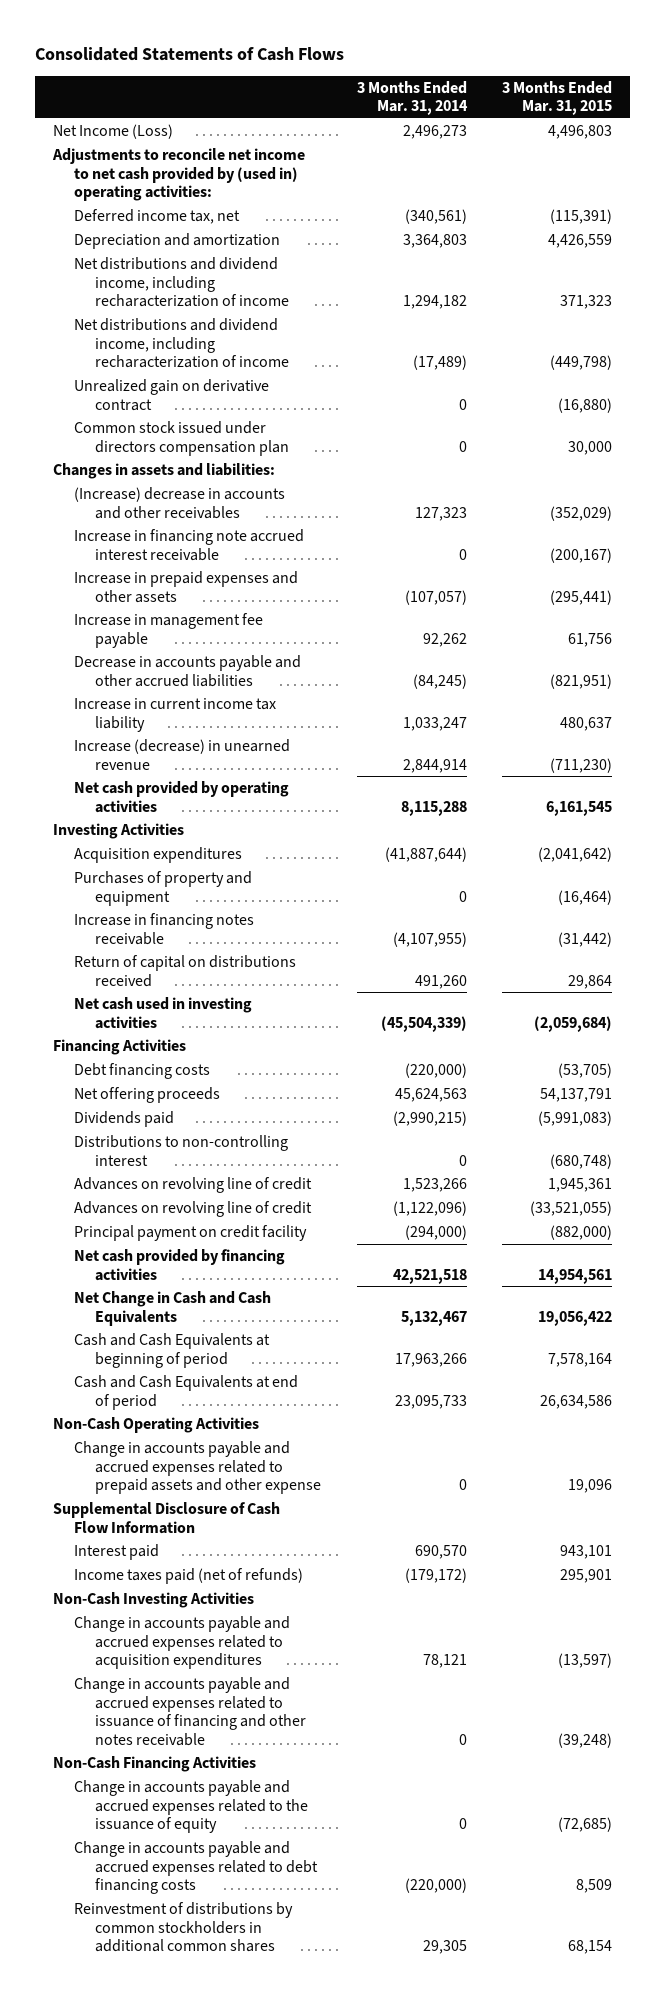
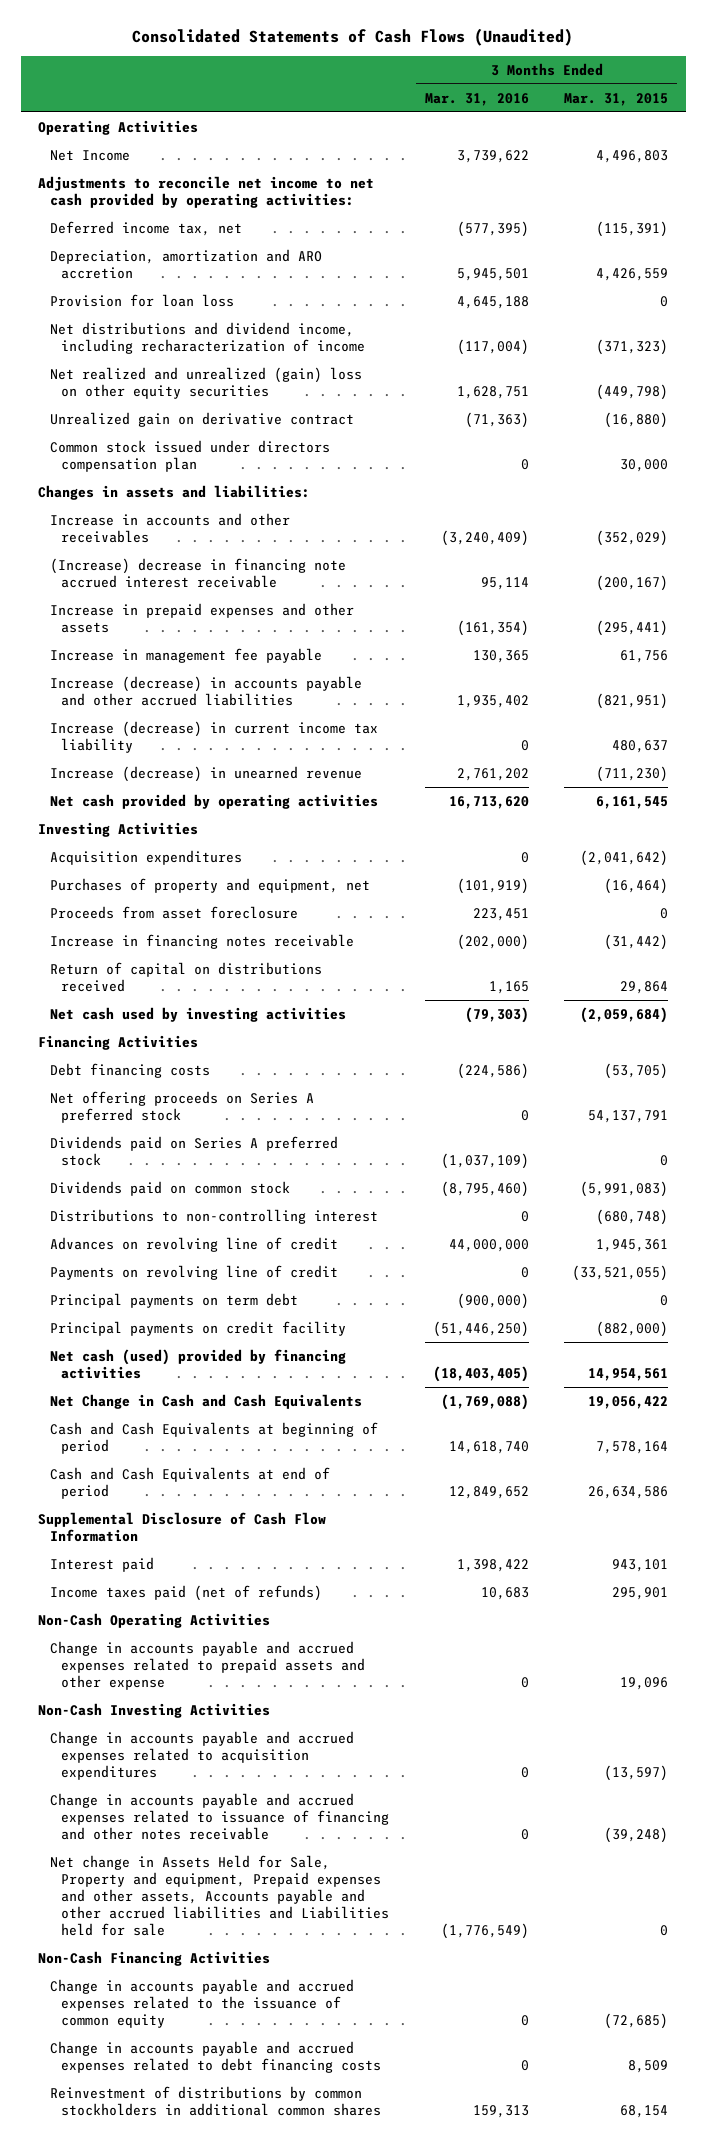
[35,46,345,61] Consolidated Statements of Cash Flows -> [132,28,574,47] Consolidated Statements of Cash Flows (Unaudited)
[356,80,468,116] 3 Months Ended Mar. 31, 2014 -> none
none -> [424,92,529,106] Mar. 31, 2016
none -> [38,119,199,135] Operating Activities
[53,124,174,140] Net Income (Loss) -> [49,149,130,161] Net Income
[52,148,306,202] Adjustments to reconcile net income to net cash provided by (used in) operating activities: -> [38,175,375,208] Adjustments to reconcile net income to net cash provided by operating activities:
[74,233,281,250] Depreciation and amortization -> [49,248,322,279] Depreciation, amortization and ARO accretion
none -> [49,293,234,307] Provision for loan loss
[560,295,613,310] 371,323 -> [596,338,669,355] (371,323)
[74,318,290,369] Net distributions and dividend income, including recharacterization of income -> [49,366,362,399] Net realized and unrealized (gain) loss on other equity securities
[74,487,286,519] (Increase) decrease in accounts and other receivables -> [49,512,290,543] Increase in accounts and other receivables
[74,529,305,561] Increase in financing note accrued interest receivable -> [49,557,346,588] (Increase) decrease in financing note accrued interest receivable
[74,655,302,687] Decrease in accounts payable and other accrued liabilities -> [49,675,362,706] Increase (decrease) in accounts payable and other accrued liabilities
[74,698,277,732] Increase in current income tax liability -> [49,720,378,753] Increase (decrease) in current income tax liability
[74,871,253,906] Purchases of property and equipment -> [49,877,370,893] Purchases of property and equipment, net
none -> [49,905,298,919] Proceeds from asset foreclosure
[74,997,253,1029] Net cash used in investing activities -> [49,1006,346,1022] Net cash used by investing activities
[74,1087,221,1104] Net offering proceeds -> [49,1090,314,1123] Net offering proceeds on Series A preferred stock
none -> [49,1135,338,1166] Dividends paid on Series A preferred stock
[74,1111,175,1128] Dividends paid -> [49,1180,290,1196] Dividends paid on common stock
[74,1201,313,1218] Advances on revolving line of credit -> [49,1264,338,1280] Payments on revolving line of credit
[74,1225,308,1242] Principal payment on credit facility -> [49,1292,298,1308] Principal payments on term debt
[550,1225,613,1241] (882,000) -> [660,1294,669,1306] 0
none -> [49,1320,346,1336] Principal payments on credit facility
[74,1249,286,1281] Net cash provided by financing activities -> [49,1348,346,1379] Net cash (used) provided by financing activities
[53,1417,260,1434] Non-Cash Operating Activities -> [38,1612,271,1628] Non-Cash Operating Activities
[74,1441,322,1495] Change in accounts payable and accrued expenses related to prepaid assets and other expense -> [49,1640,366,1691] Change in accounts payable and accrued expenses related to prepaid assets and other expense
none -> [49,1854,390,1937] Net change in Assets Held for Sale, Property and equipment, Prepaid expenses and other assets, Accounts payable and other accrued liabilities and Liabilities held for sale
[74,1780,309,1834] Change in accounts payable and accrued expenses related to the issuance of equity -> [49,1978,354,2029] Change in accounts payable and accrued expenses related to the issuance of common equity

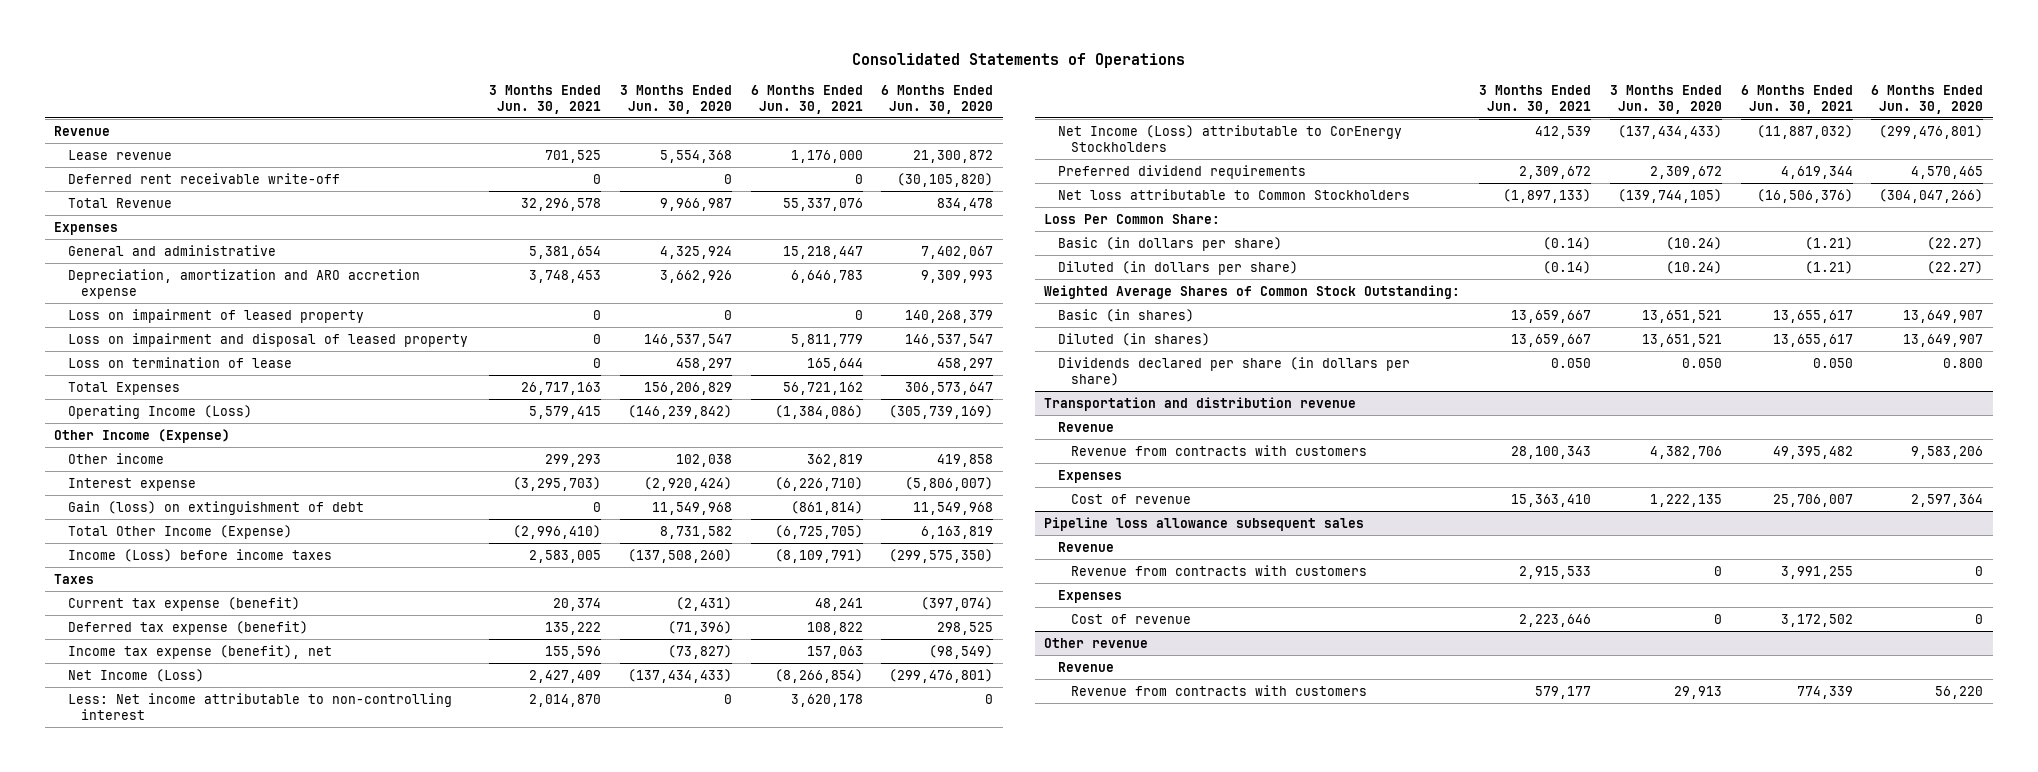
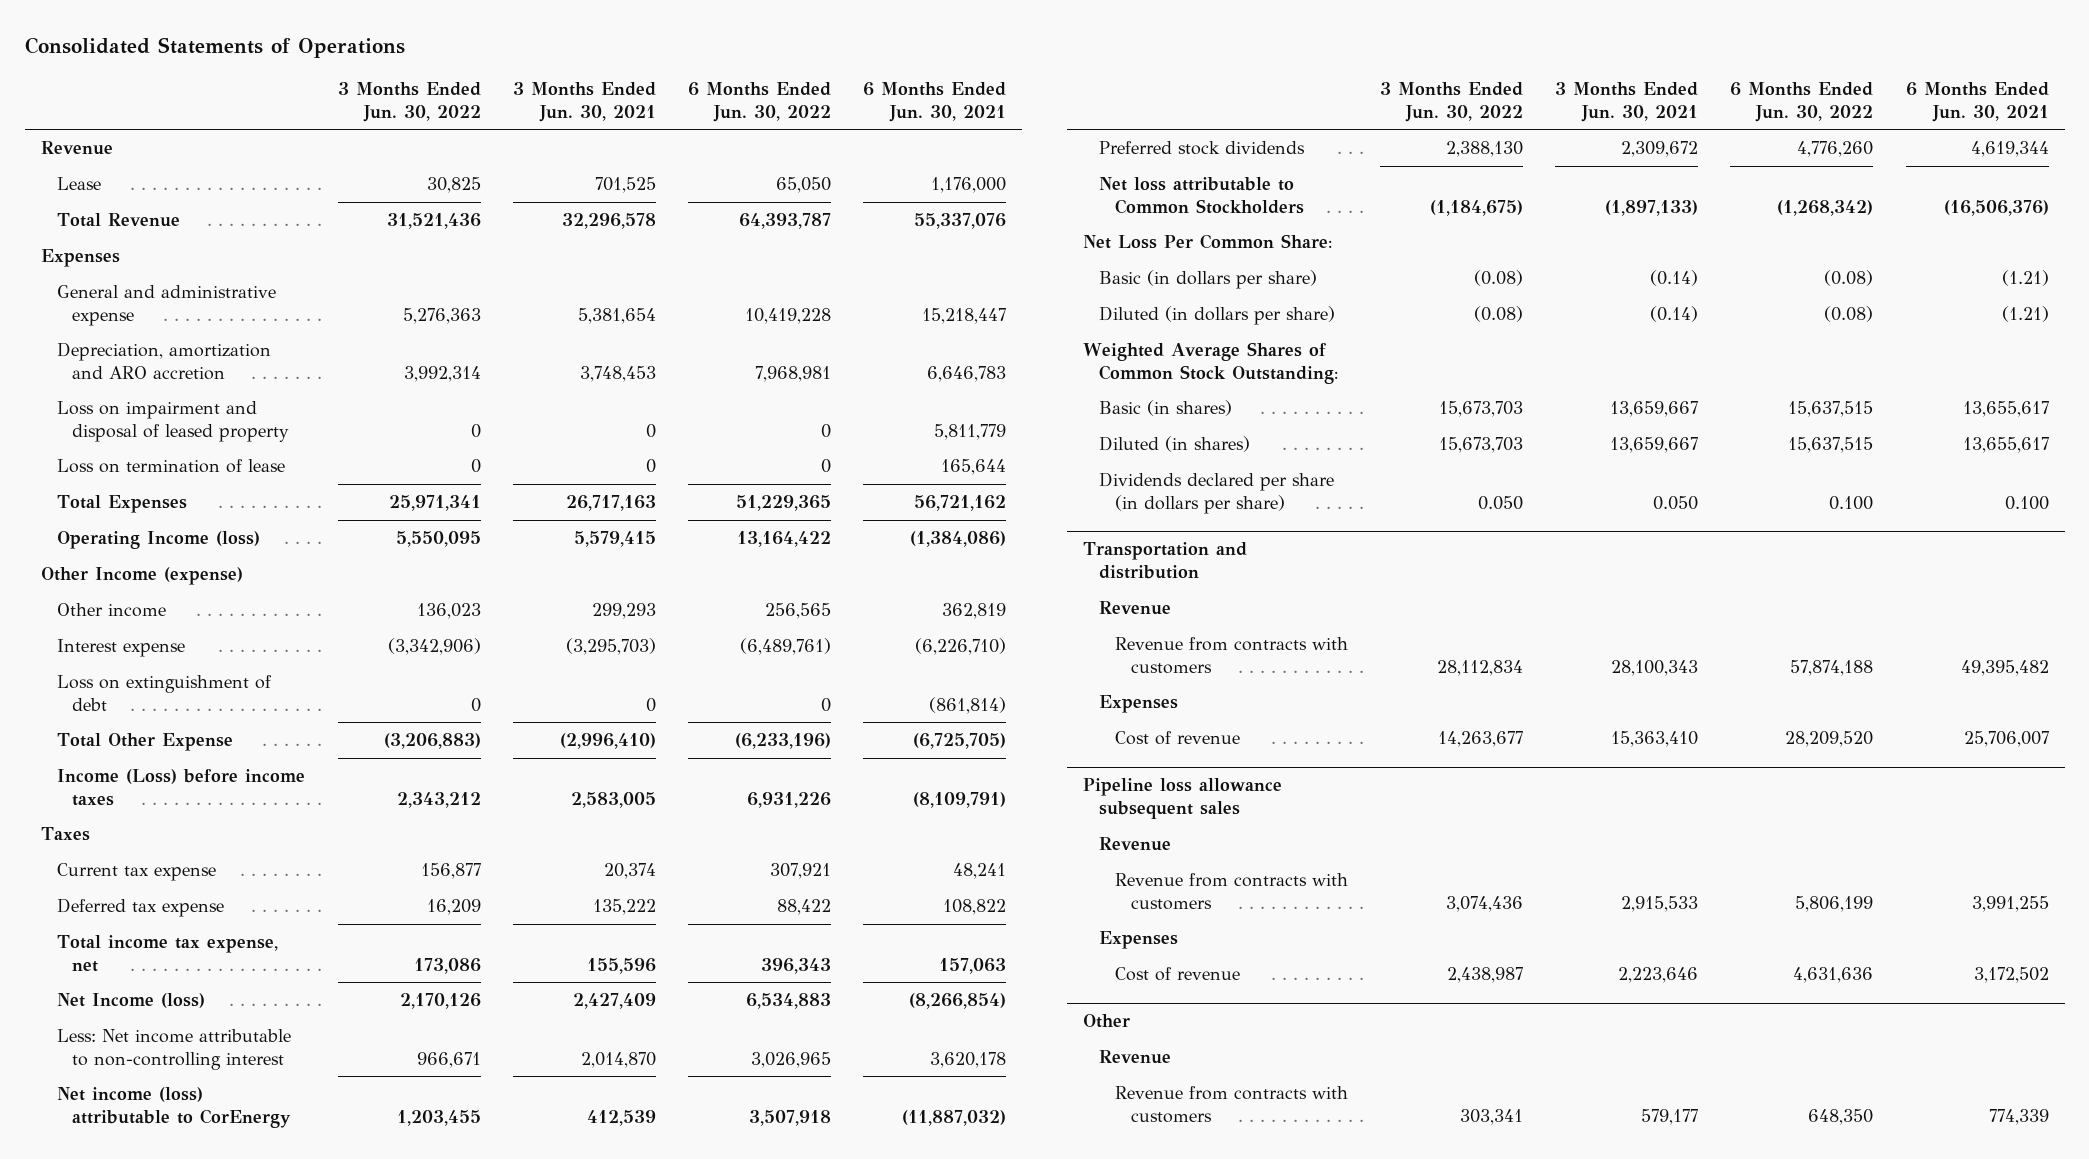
[619,84,732,114] 3 Months Ended Jun. 30, 2020 -> none
[881,84,994,114] 6 Months Ended Jun. 30, 2020 -> none
none -> [337,82,481,122] 3 Months Ended Jun. 30, 2022
none -> [687,82,831,122] 6 Months Ended Jun. 30, 2022
[67,172,340,184] Deferred rent receivable write-off -> none
[67,149,172,160] Lease revenue -> [56,177,101,191] Lease
[67,308,364,323] Loss on impairment of leased property -> none
[67,244,276,256] General and administrative -> [56,285,276,326] General and administrative expense
[67,268,420,299] Depreciation, amortization and ARO accretion expense -> [56,342,271,380] Depreciation, amortization and ARO accretion
[67,404,252,419] Operating Income (Loss) -> [56,531,260,550] Operating Income (loss)
[54,428,231,443] Other Income (Expense) -> [40,567,243,586] Other Income (expense)
[67,500,364,515] Gain (loss) on extinguishment of debt -> [56,675,272,711] Loss on extinguishment of debt
[67,524,292,539] Total Other Income (Expense) -> [56,733,233,752] Total Other Expense
[67,596,300,611] Current tax expense (benefit) -> [56,863,216,882] Current tax expense
[67,620,308,635] Deferred tax expense (benefit) -> [56,898,224,918] Deferred tax expense
[67,644,332,659] Income tax expense (benefit), net -> [56,935,278,972] Total income tax expense, net
[67,668,204,682] Net Income (Loss) -> [56,993,205,1009] Net Income (loss)
[1057,124,1402,152] Net Income (Loss) attributable to CorEnergy Stockholders -> [56,1087,292,1128] Net income (loss) attributable to CorEnergy
[1057,164,1306,179] Preferred dividend requirements -> [1099,141,1306,156] Preferred stock dividends
[1044,213,1221,224] Loss Per Common Share: -> [1083,234,1333,250] Net Loss Per Common Share:
[1812,357,1853,368] 0.050 -> [2004,495,2049,510] 0.100
[1044,396,1357,411] Transportation and distribution revenue -> [1083,542,1248,580] Transportation and distribution
[1044,637,1149,648] Other revenue -> [1083,1014,1131,1029] Other

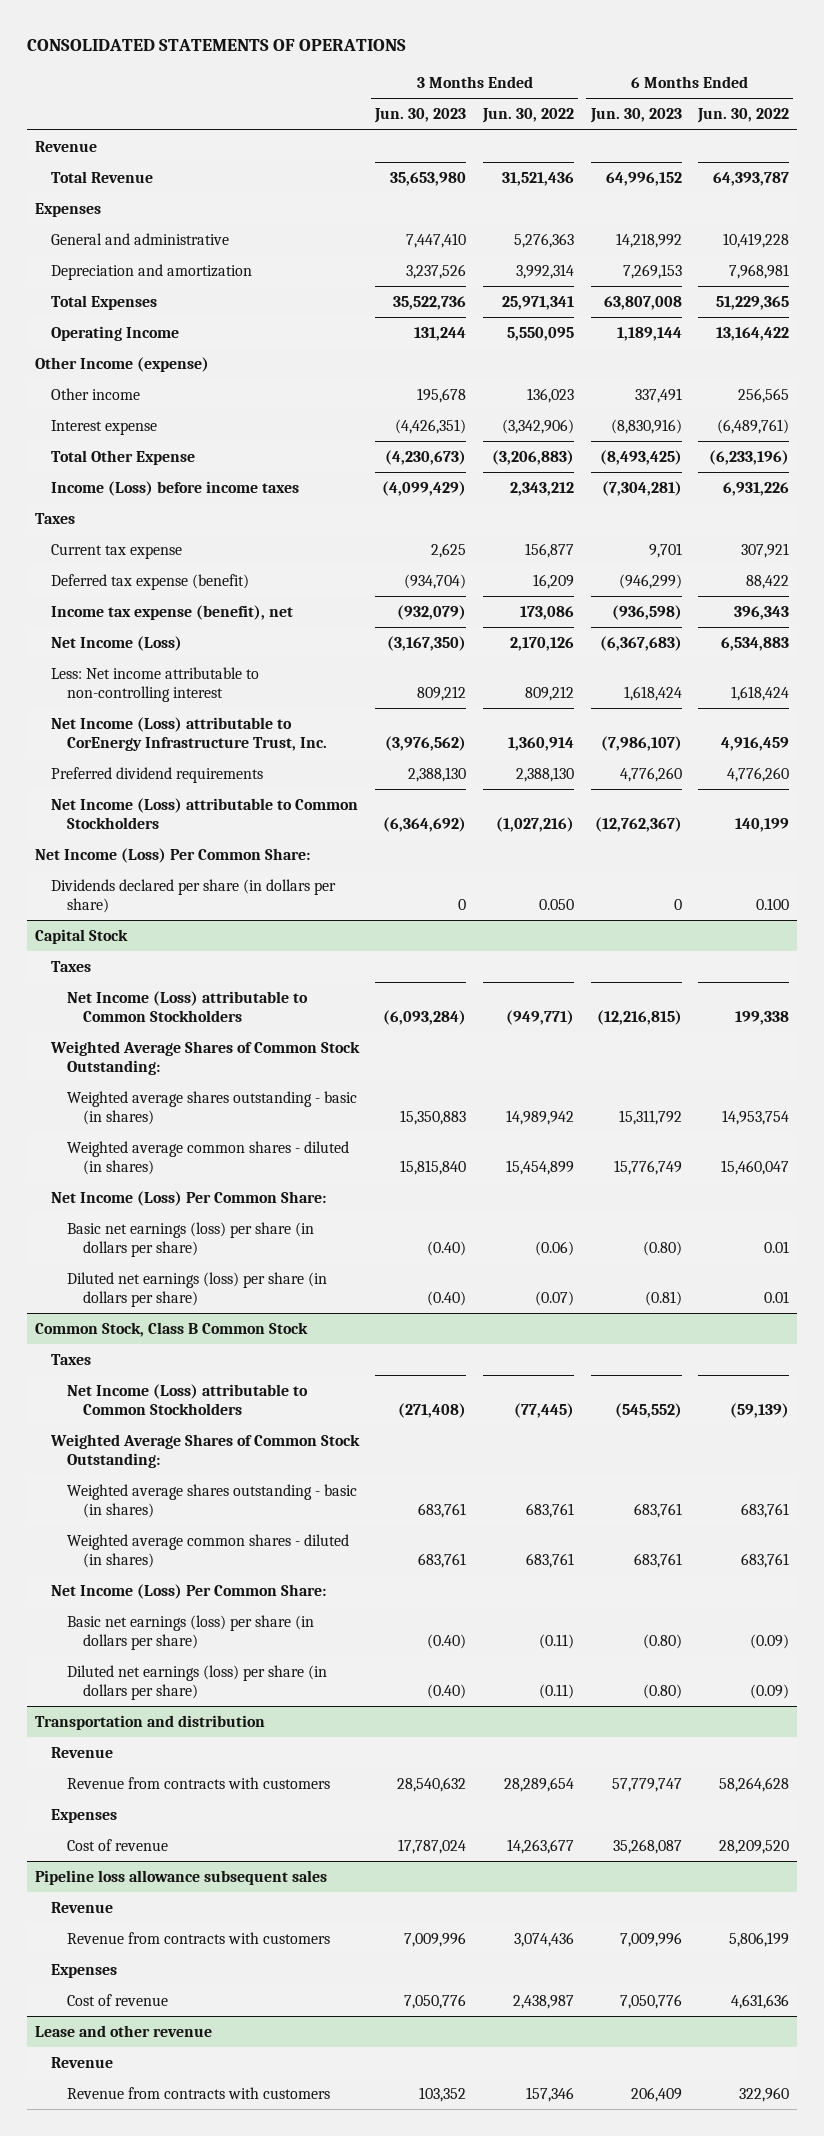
[24,36,405,58] Consolidated Statements of Operations -> [26,39,406,52] CONSOLIDATED STATEMENTS OF OPERATIONS
[512,82,656,122] 3 Months Ended Jun. 30, 2021 -> none
[863,82,1007,122] 6 Months Ended Jun. 30, 2021 -> none
none -> [374,108,467,124] Jun. 30, 2023
none -> [589,108,682,124] Jun. 30, 2023
[56,177,101,191] Lease -> none
[56,401,290,442] Loss on impairment and disposal of leased property -> none
[56,459,285,474] Loss on termination of lease -> none
[56,285,276,326] General and administrative expense -> [50,233,229,246] General and administrative
[56,342,271,380] Depreciation, amortization and ARO accretion -> [50,264,252,281] Depreciation and amortization
[56,531,260,550] Operating Income (loss) -> [50,326,179,342] Operating Income
[56,675,272,711] Loss on extinguishment of debt -> none
[1099,270,1318,290] Basic (in dollars per share) -> none
[1099,306,1336,326] Diluted (in dollars per share) -> none
[1083,342,1339,384] Weighted Average Shares of Common Stock Outstanding: -> none
[1099,400,1233,417] Basic (in shares) -> none
[1099,436,1251,453] Diluted (in shares) -> none
[56,898,224,918] Deferred tax expense -> [50,574,249,591] Deferred tax expense (benefit)
[56,935,278,972] Total income tax expense, net -> [50,605,293,621] Income tax expense (benefit), net
[56,993,205,1009] Net Income (loss) -> [50,636,182,652] Net Income (Loss)
[416,1051,481,1068] 966,671 -> [525,686,575,702] 809,212
[750,1051,831,1068] 3,026,965 -> [731,686,790,702] 1,618,424
[56,1087,292,1128] Net income (loss) attributable to CorEnergy -> [50,717,327,752] Net Income (Loss) attributable to CorEnergy Infrastructure Trust, Inc.
[396,1109,481,1126] 1,203,455 -> [508,737,575,752] 1,360,914
[748,1109,831,1126] 3,507,918 -> [721,737,790,752] 4,916,459
[1099,141,1306,156] Preferred stock dividends -> [50,767,263,784] Preferred dividend requirements
[1099,177,1305,214] Net loss attributable to Common Stockholders -> [50,798,358,830] Net Income (Loss) attributable to Common Stockholders
[1430,199,1524,216] (1,184,675) -> [496,817,575,833] (1,027,216)
[1777,199,1874,216] (1,268,342) -> [735,818,790,833] 140,199
[1083,234,1333,250] Net Loss Per Common Share: -> [34,848,310,864] Net Income (Loss) Per Common Share:
none -> [34,929,128,945] Capital Stock
none -> [50,961,91,973] Taxes
none -> [66,991,308,1023] Net Income (Loss) attributable to Common Stockholders
none -> [49,1041,360,1076] Weighted Average Shares of Common Stock Outstanding:
none -> [66,1091,357,1126] Weighted average shares outstanding - basic (in shares)
none -> [66,1141,349,1176] Weighted average common shares - diluted (in shares)
none -> [50,1191,326,1207] Net Income (Loss) Per Common Share:
none -> [66,1222,314,1258] Basic net earnings (loss) per share (in dollars per share)
none -> [66,1272,327,1308] Diluted net earnings (loss) per share (in dollars per share)
none -> [34,1322,308,1338] Common Stock, Class B Common Stock
none -> [50,1354,91,1366] Taxes
none -> [66,1384,308,1416] Net Income (Loss) attributable to Common Stockholders
none -> [49,1434,360,1469] Weighted Average Shares of Common Stock Outstanding:
none -> [66,1484,357,1519] Weighted average shares outstanding - basic (in shares)
none -> [66,1534,349,1569] Weighted average common shares - diluted (in shares)
none -> [50,1584,326,1600] Net Income (Loss) Per Common Share:
none -> [66,1615,314,1651] Basic net earnings (loss) per share (in dollars per share)
none -> [66,1665,327,1701] Diluted net earnings (loss) per share (in dollars per share)
[1437,659,1524,676] 28,112,834 -> [504,1777,575,1793] 28,289,654
[1790,659,1874,676] 57,874,188 -> [719,1777,790,1793] 58,264,628
[1083,1014,1131,1029] Other -> none
none -> [34,2025,212,2038] Lease and other revenue
[1460,1108,1524,1125] 303,341 -> [526,2087,575,2103] 157,346
[1808,1108,1874,1125] 648,350 -> [739,2087,790,2103] 322,960

